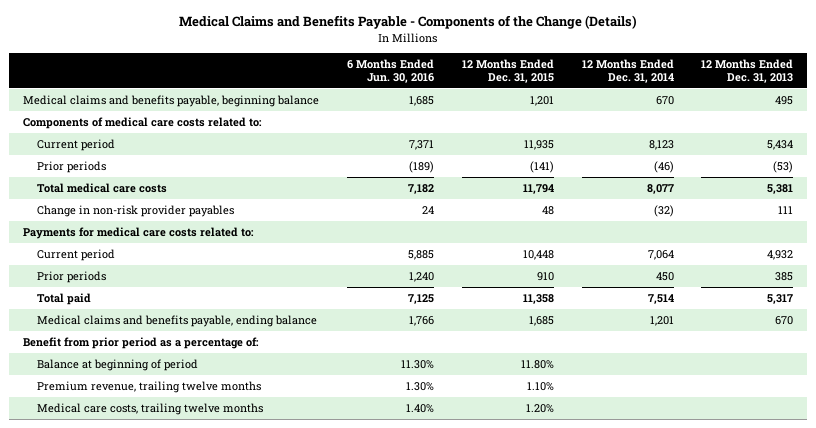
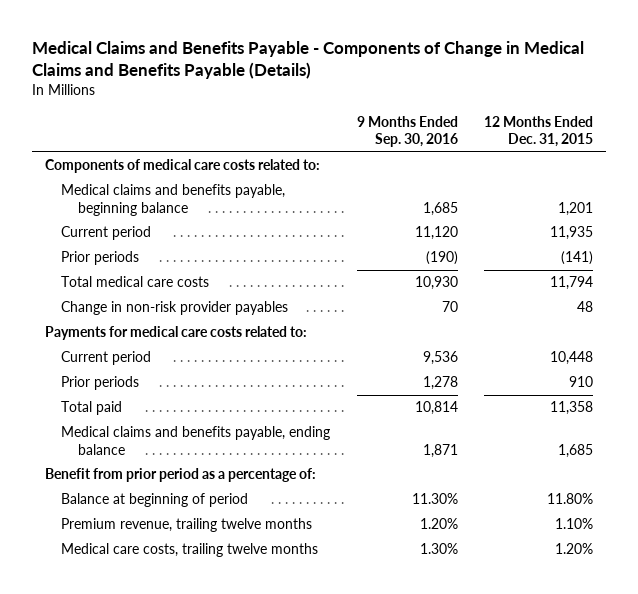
[179,15,638,30] Medical Claims and Benefits Payable - Components of the Change (Details) -> [32,41,585,80] Medical Claims and Benefits Payable - Components of Change in Medical Claims and Benefits Payable (Details)
[346,58,434,84] 6 Months Ended Jun. 30, 2016 -> none
[581,58,674,84] 12 Months Ended Dec. 31, 2014 -> none
[701,58,794,84] 12 Months Ended Dec. 31, 2013 -> none
none -> [356,115,458,148] 9 Months Ended Sep. 30, 2016
[23,94,320,107] Medical claims and benefits payable, beginning balance -> [61,184,286,217] Medical claims and benefits payable, beginning balance

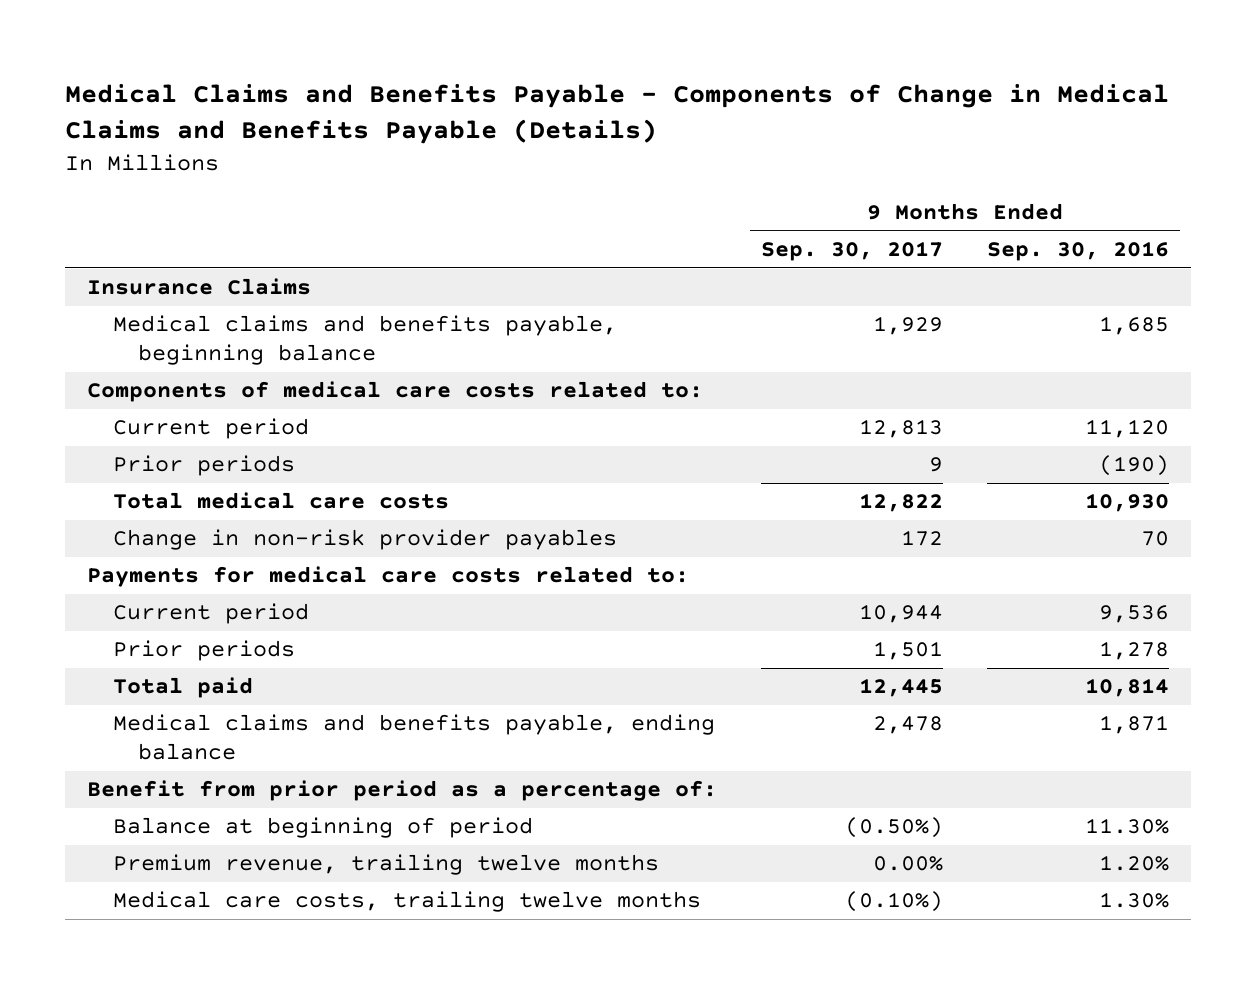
[483,115,593,148] 12 Months Ended Dec. 31, 2015 -> none
none -> [760,241,943,262] Sep. 30, 2017
none -> [86,278,311,296] Insurance Claims
[45,159,321,174] Components of medical care costs related to: -> [86,381,703,403] Components of medical care costs related to:

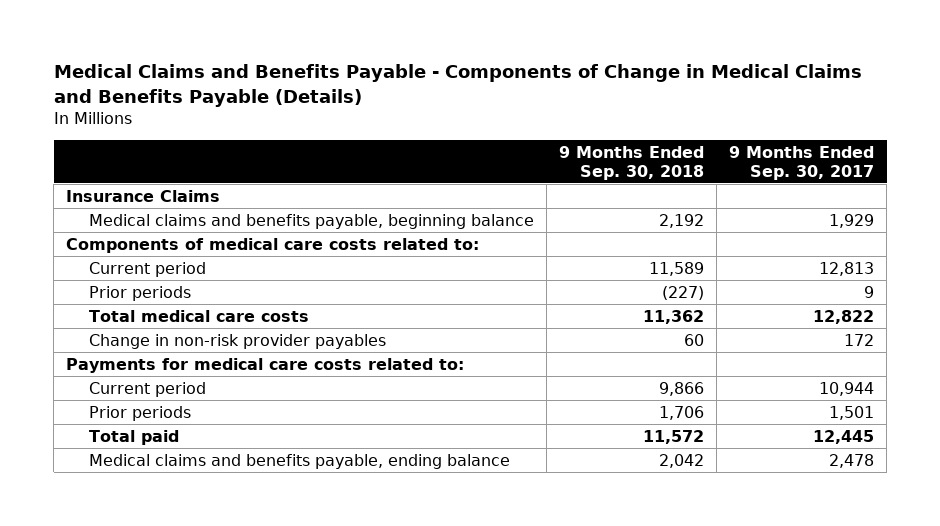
[986,241,1169,262] Sep. 30, 2016 -> none
none -> [559,145,705,180] 9 Months Ended Sep. 30, 2018
[86,780,717,802] Benefit from prior period as a percentage of: -> none
[112,817,533,839] Balance at beginning of period -> none
[112,854,659,876] Premium revenue, trailing twelve months -> none
[112,891,701,913] Medical care costs, trailing twelve months -> none

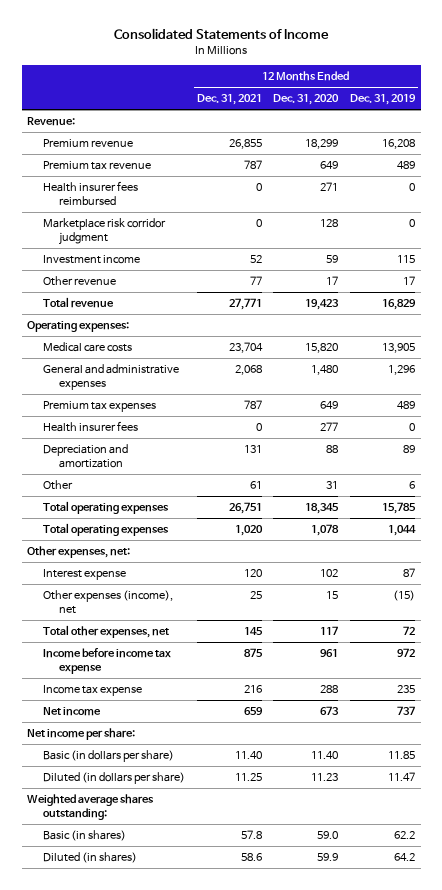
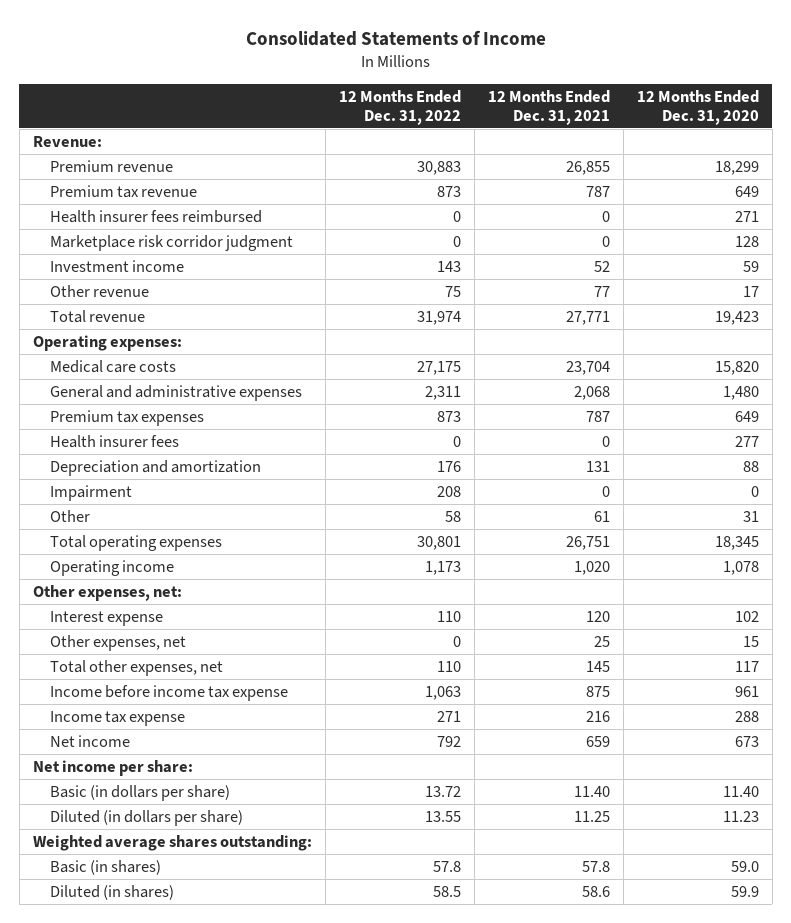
[349,94,416,106] Dec. 31, 2019 -> none
none -> [338,89,461,126] 12 Months Ended Dec. 31, 2022
none -> [50,484,133,501] Impairment
[43,523,170,537] Total operating expenses -> [50,559,175,576] Operating income
[43,590,174,614] Other expenses (income), net -> [50,634,187,651] Other expenses, net

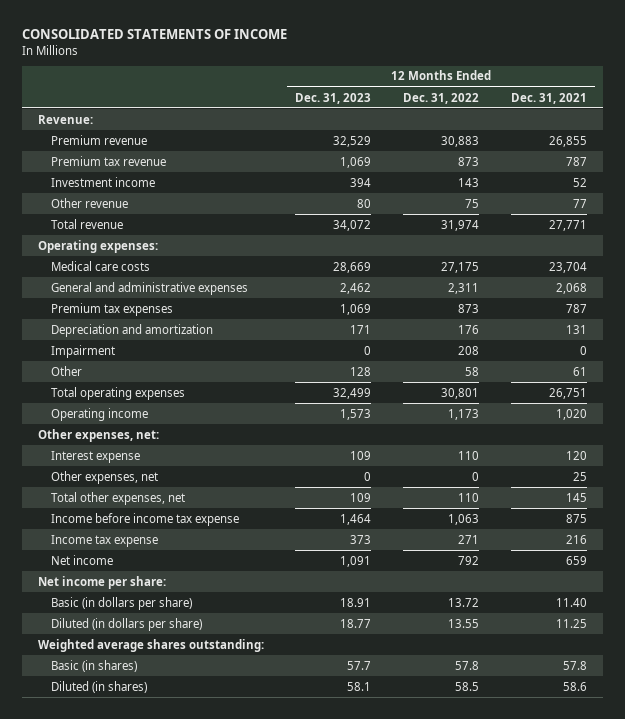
[245,29,546,46] Consolidated Statements of Income -> [21,29,287,40] CONSOLIDATED STATEMENTS OF INCOME
[636,89,759,126] 12 Months Ended Dec. 31, 2020 -> none
none -> [295,92,372,104] Dec. 31, 2023
[50,209,263,223] Health insurer fees reimbursed -> none
[50,234,294,251] Marketplace risk corridor judgment -> none
[50,434,180,448] Health insurer fees -> none

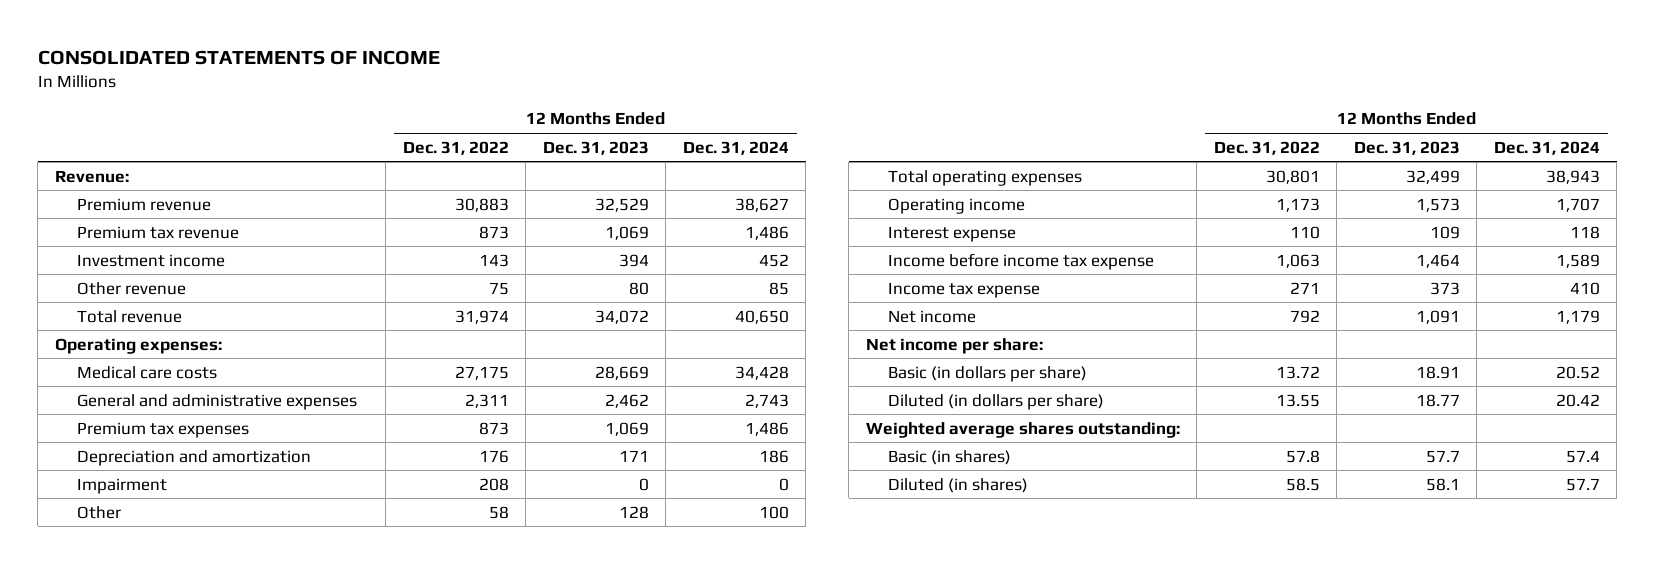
[511,92,588,104] Dec. 31, 2021 -> none
none -> [682,140,789,155] Dec. 31, 2024
[37,428,159,442] Other expenses, net: -> none
[50,470,158,484] Other expenses, net -> none
[50,491,185,505] Total other expenses, net -> none

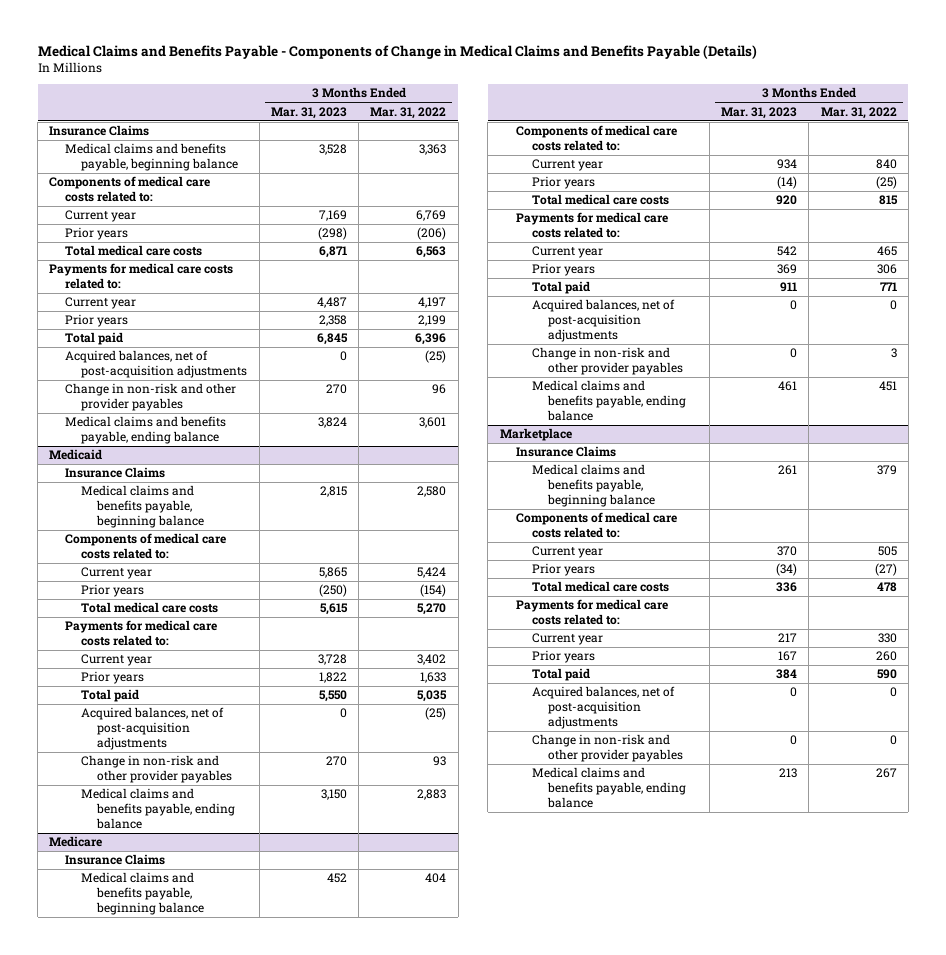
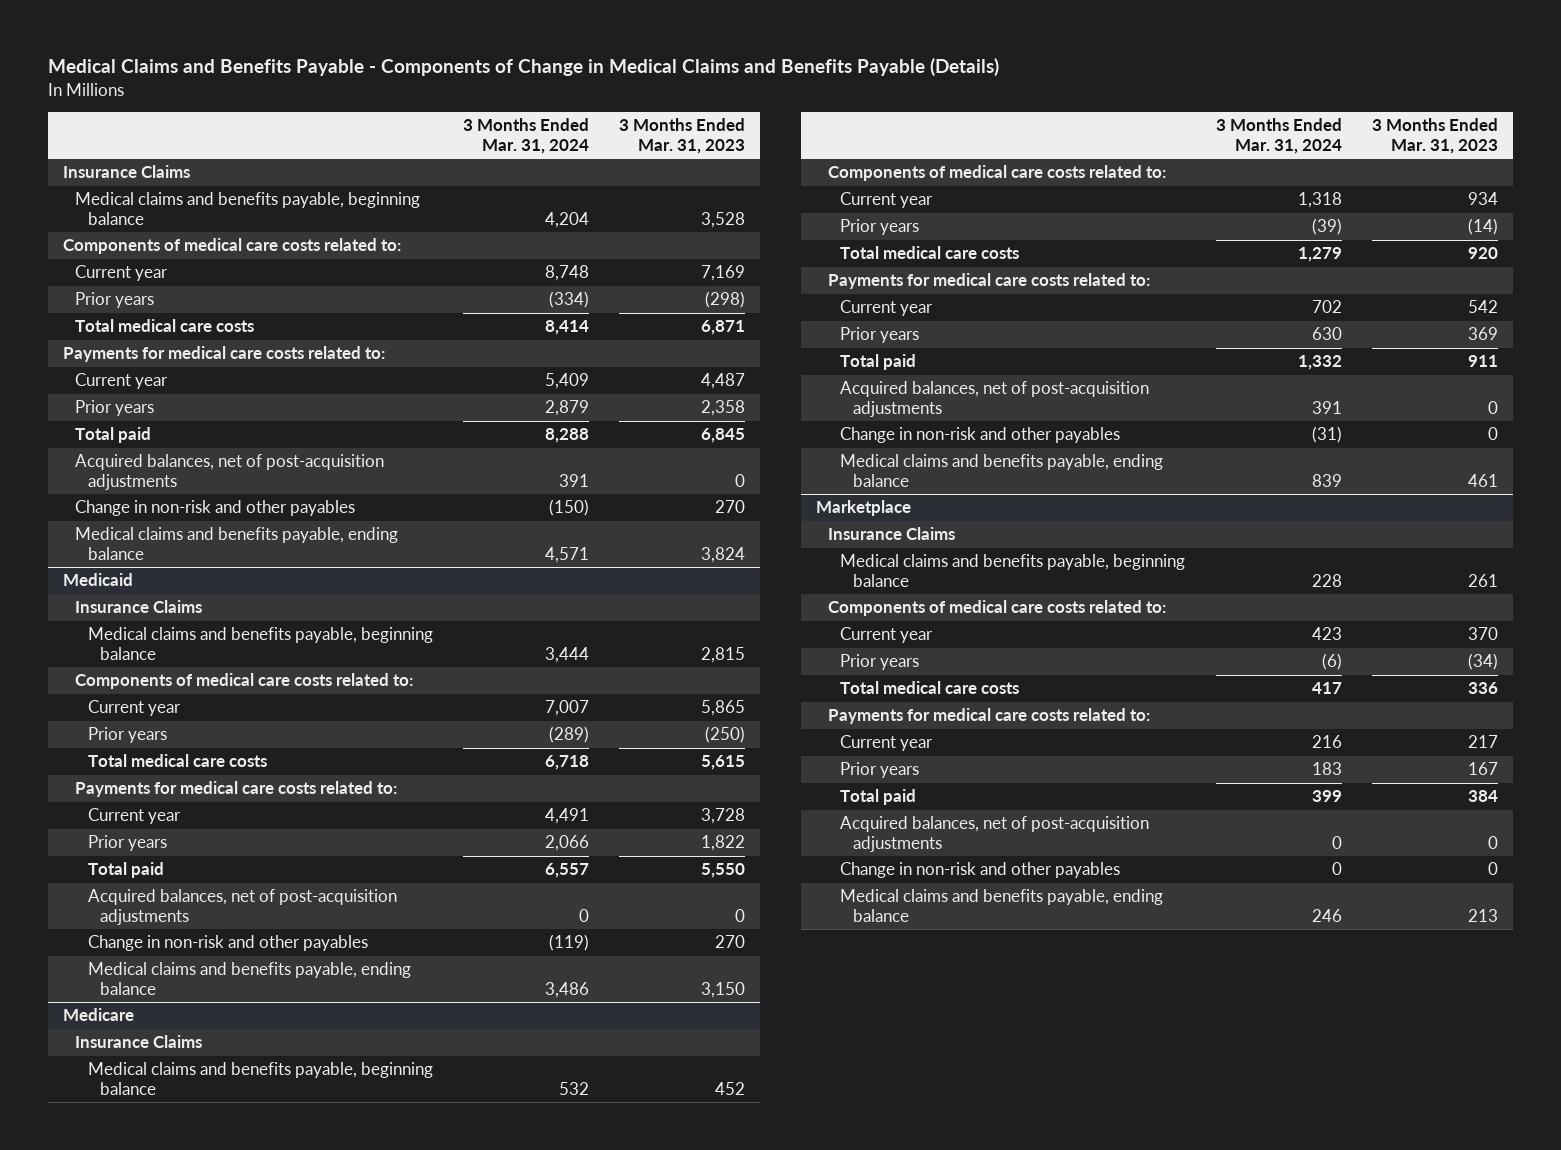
[370,106,447,119] Mar. 31, 2022 -> none
none -> [462,118,589,154] 3 Months Ended Mar. 31, 2024
[65,383,237,412] Change in non-risk and other provider payables -> [75,500,356,517] Change in non-risk and other payables
[81,755,233,784] Change in non-risk and other provider payables -> [87,935,368,952] Change in non-risk and other payables
[531,347,683,376] Change in non-risk and other provider payables -> [840,427,1121,444] Change in non-risk and other payables
[531,734,683,763] Change in non-risk and other provider payables -> [840,862,1121,879] Change in non-risk and other payables

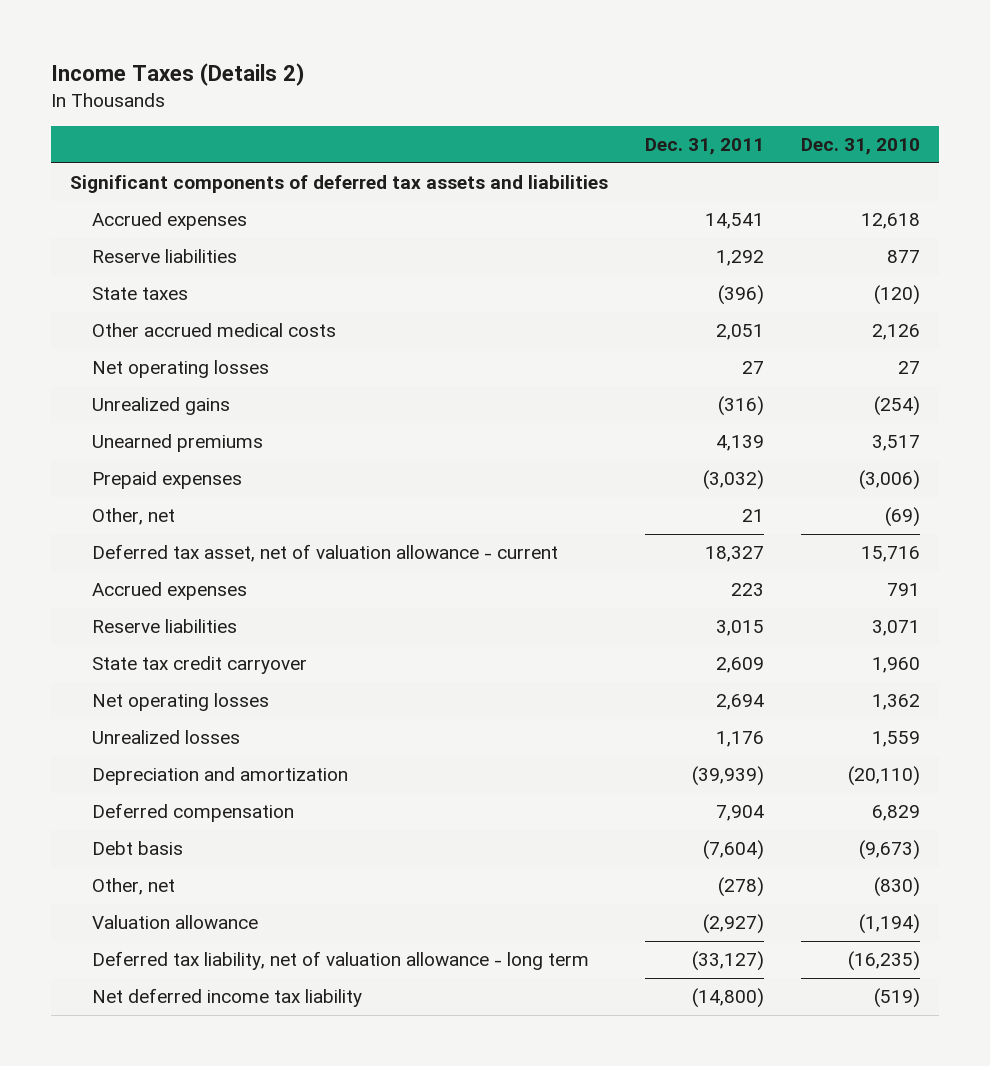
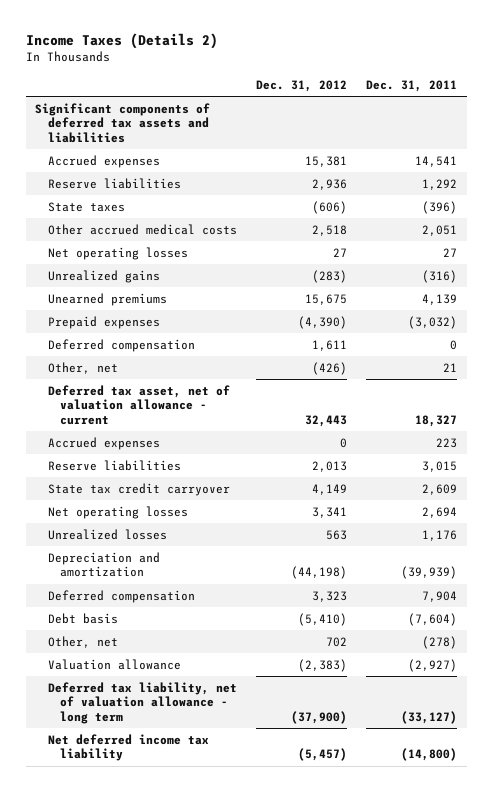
[801,138,921,156] Dec. 31, 2010 -> none
none -> [255,79,347,92] Dec. 31, 2012
none -> [47,338,195,352] Deferred compensation

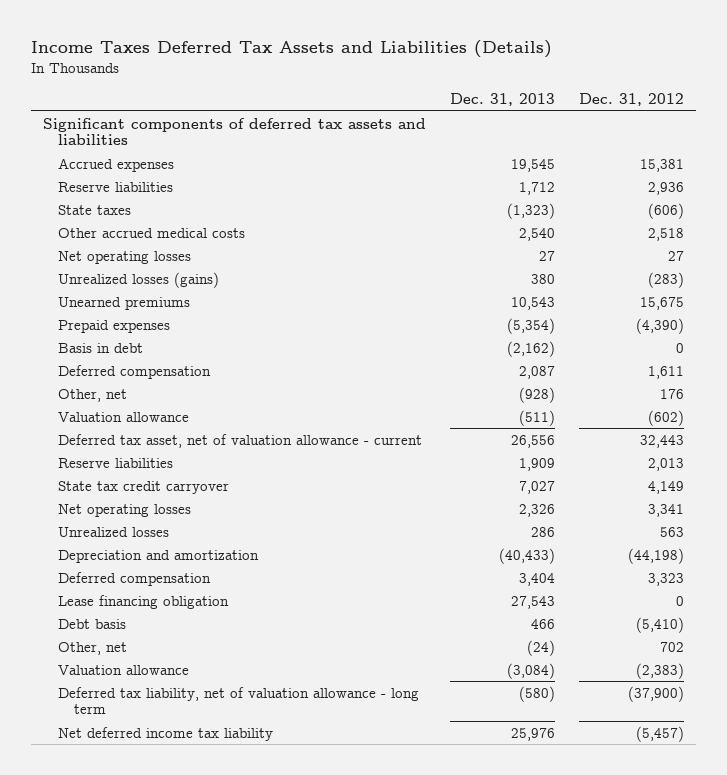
[25,32,218,49] Income Taxes (Details 2) -> [30,40,552,59] Income Taxes Deferred Tax Assets and Liabilities (Details)
[365,79,457,92] Dec. 31, 2011 -> none
none -> [449,93,555,107] Dec. 31, 2013
[47,269,160,283] Unrealized gains -> [58,271,220,288] Unrealized losses (gains)
none -> [58,342,144,353] Basis in debt
[311,361,347,375] (426) -> [659,388,684,399] 176
none -> [58,411,190,422] Valuation allowance
[47,436,160,450] Accrued expenses -> none
none -> [58,594,230,609] Lease financing obligation

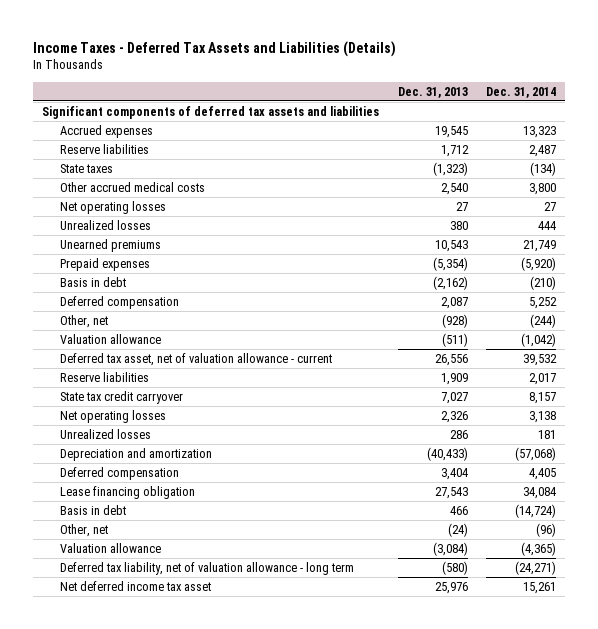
[30,40,552,59] Income Taxes Deferred Tax Assets and Liabilities (Details) -> [33,40,397,57] Income Taxes - Deferred Tax Assets and Liabilities (Details)
[578,93,684,107] Dec. 31, 2012 -> none
none -> [485,86,556,98] Dec. 31, 2014
[58,271,220,288] Unrealized losses (gains) -> [60,219,152,230] Unrealized losses
[58,618,127,629] Debt basis -> [60,504,127,515] Basis in debt
[58,726,274,741] Net deferred income tax liability -> [60,580,212,591] Net deferred income tax asset

